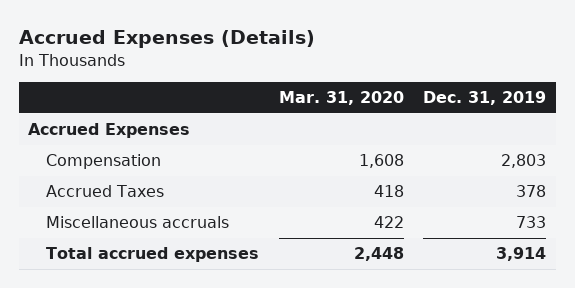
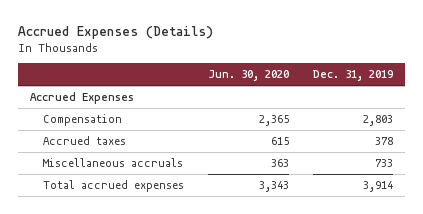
[278,91,404,106] Mar. 31, 2020 -> none
none -> [207,70,289,82] Jun. 30, 2020
[46,185,165,198] Accrued Taxes -> [42,135,126,145] Accrued taxes

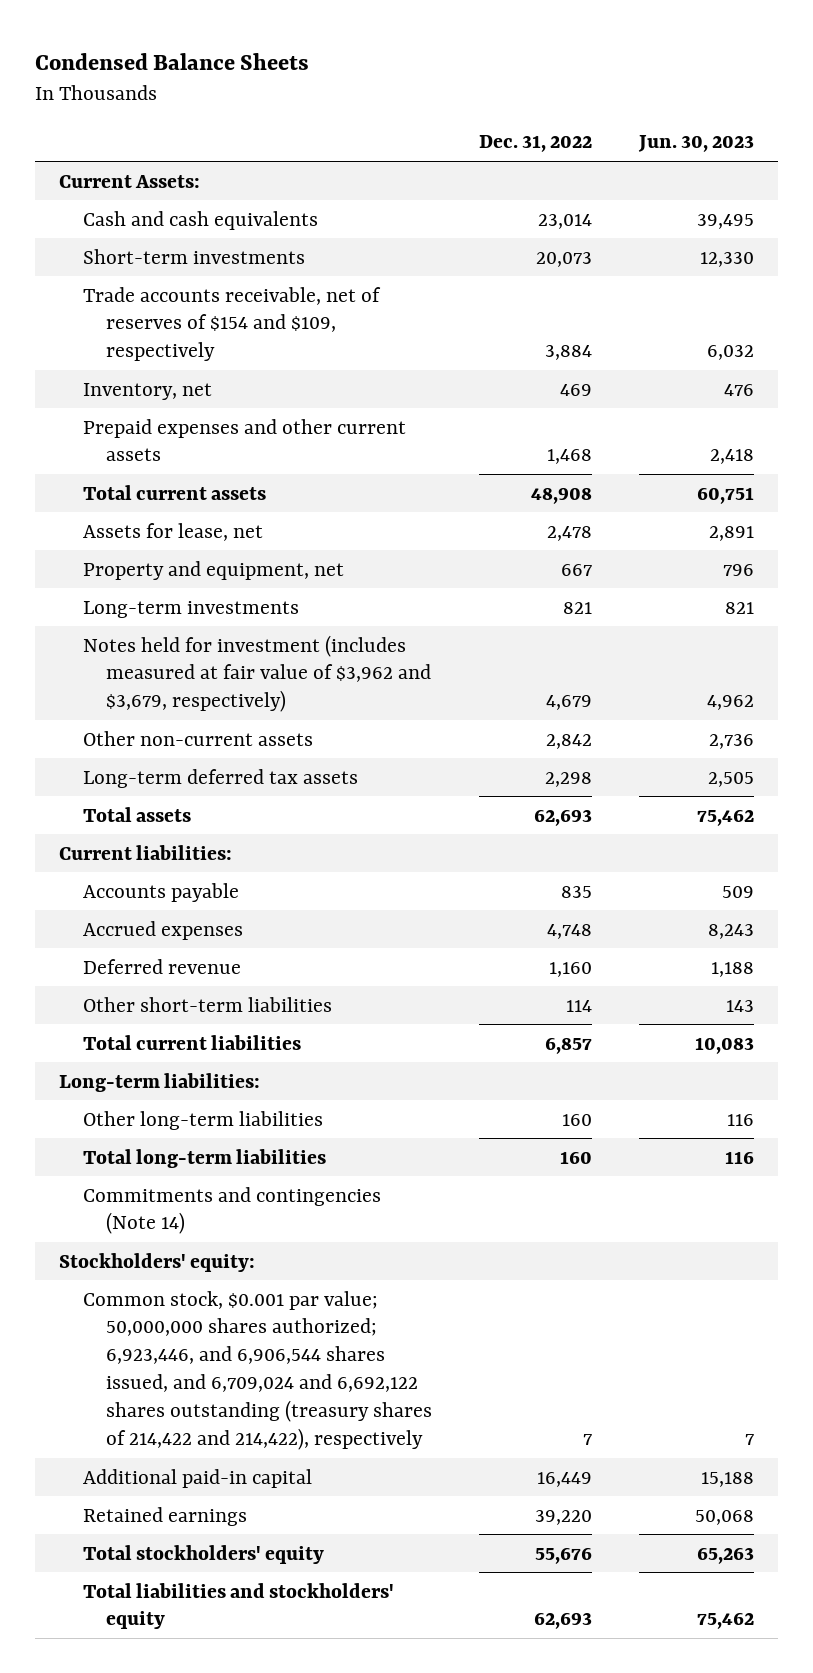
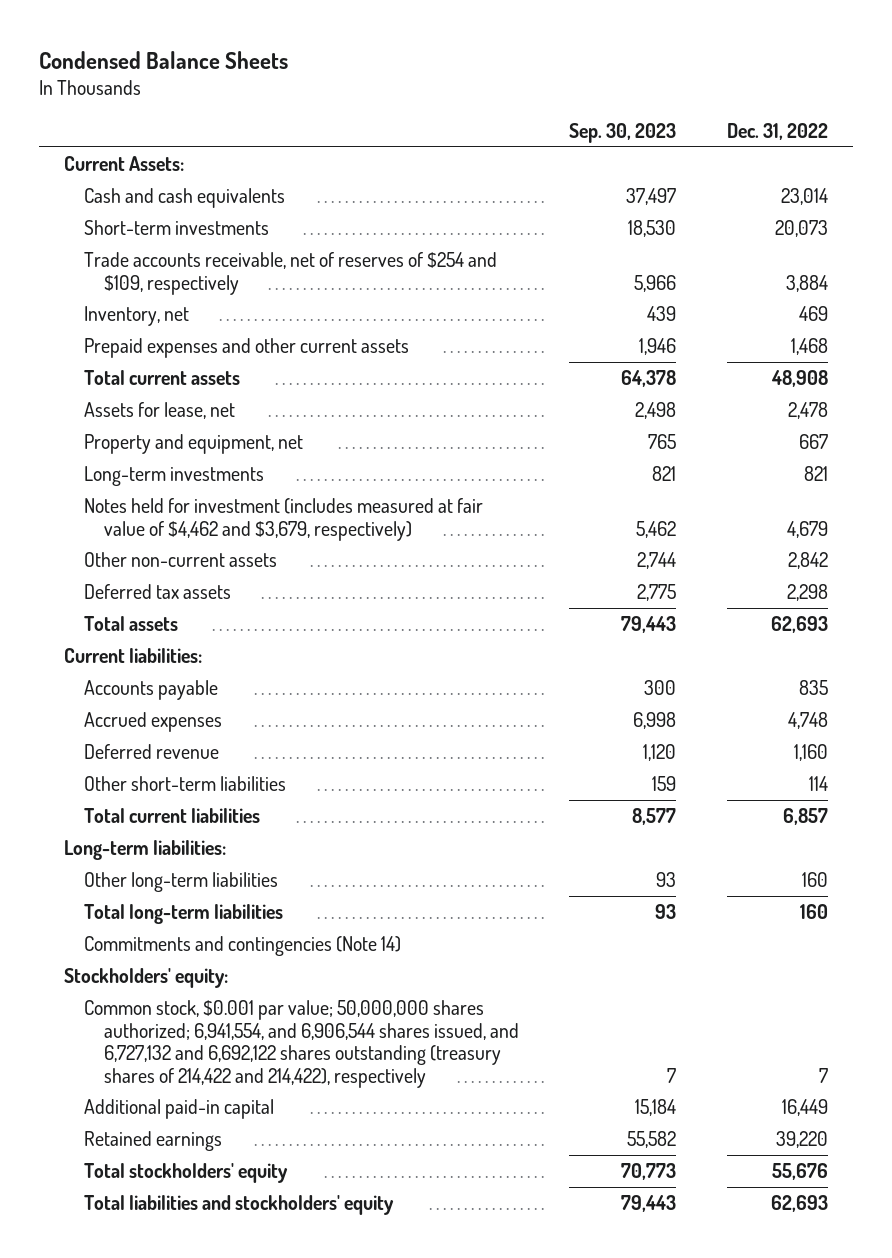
[638,135,755,153] Jun. 30, 2023 -> none
none -> [569,122,677,143] Sep. 30, 2023
[82,286,381,362] Trade accounts receivable, net of reserves of $154 and $109, respectively -> [83,251,497,295] Trade accounts receivable, net of reserves of $254 and $109, respectively
[82,634,431,713] Notes held for investment (includes measured at fair value of $3,962 and $3,679, respectively) -> [83,497,483,541] Notes held for investment (includes measured at fair value of $4,462 and $3,679, respectively)
[82,768,358,788] Long-term deferred tax assets -> [83,583,231,599] Deferred tax assets
[82,1290,432,1450] Common stock, $0.001 par value; 50,000,000 shares authorized; 6,923,446, and 6,906,544 shares issued, and 6,709,024 and 6,692,122 shares outstanding (treasury shares of 214,422 and 214,422), respectively -> [83,999,519,1088] Common stock, $0.001 par value; 50,000,000 shares authorized; 6,941,554, and 6,906,544 shares issued, and 6,727,132 and 6,692,122 shares outstanding (treasury shares of 214,422 and 214,422), respectively

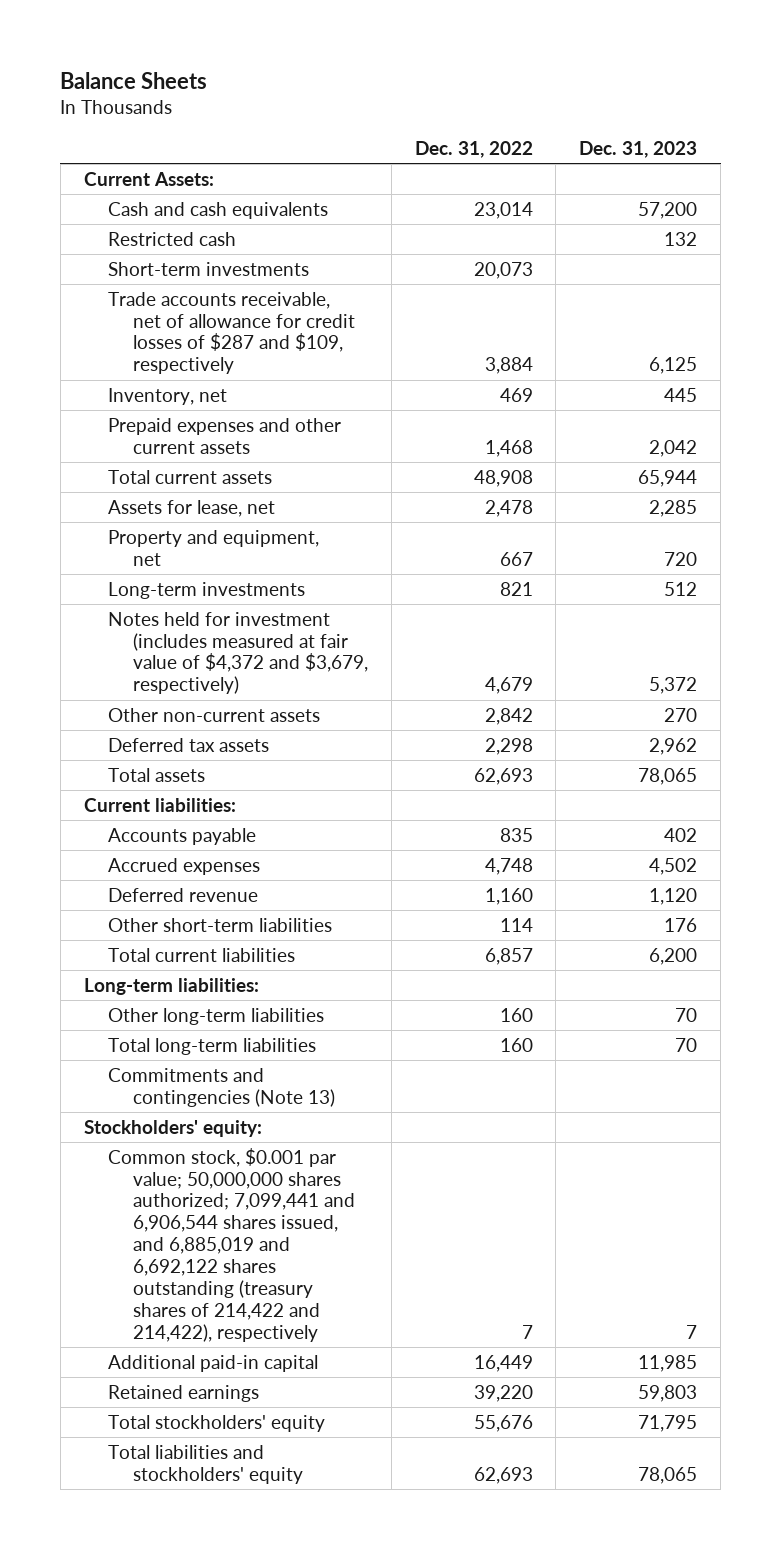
[38,50,288,69] Condensed Balance Sheets -> [60,72,208,90] Balance Sheets
[569,122,677,143] Sep. 30, 2023 -> none
none -> [579,140,698,158] Dec. 31, 2023
none -> [108,231,237,246] Restricted cash
[83,251,497,295] Trade accounts receivable, net of reserves of $254 and $109, respectively -> [108,291,355,375] Trade accounts receivable, net of allowance for credit losses of $287 and $109, respectively
[83,497,483,541] Notes held for investment (includes measured at fair value of $4,462 and $3,679, respectively) -> [108,611,368,695] Notes held for investment (includes measured at fair value of $4,372 and $3,679, respectively)
[83,935,401,956] Commitments and contingencies (Note 14) -> [108,1067,335,1107] Commitments and contingencies (Note 13)
[83,999,519,1088] Common stock, $0.001 par value; 50,000,000 shares authorized; 6,941,554, and 6,906,544 shares issued, and 6,727,132 and 6,692,122 shares outstanding (treasury shares of 214,422 and 214,422), respectively -> [108,1147,355,1342] Common stock, $0.001 par value; 50,000,000 shares authorized; 7,099,441 and 6,906,544 shares issued, and 6,885,019 and 6,692,122 shares outstanding (treasury shares of 214,422 and 214,422), respectively

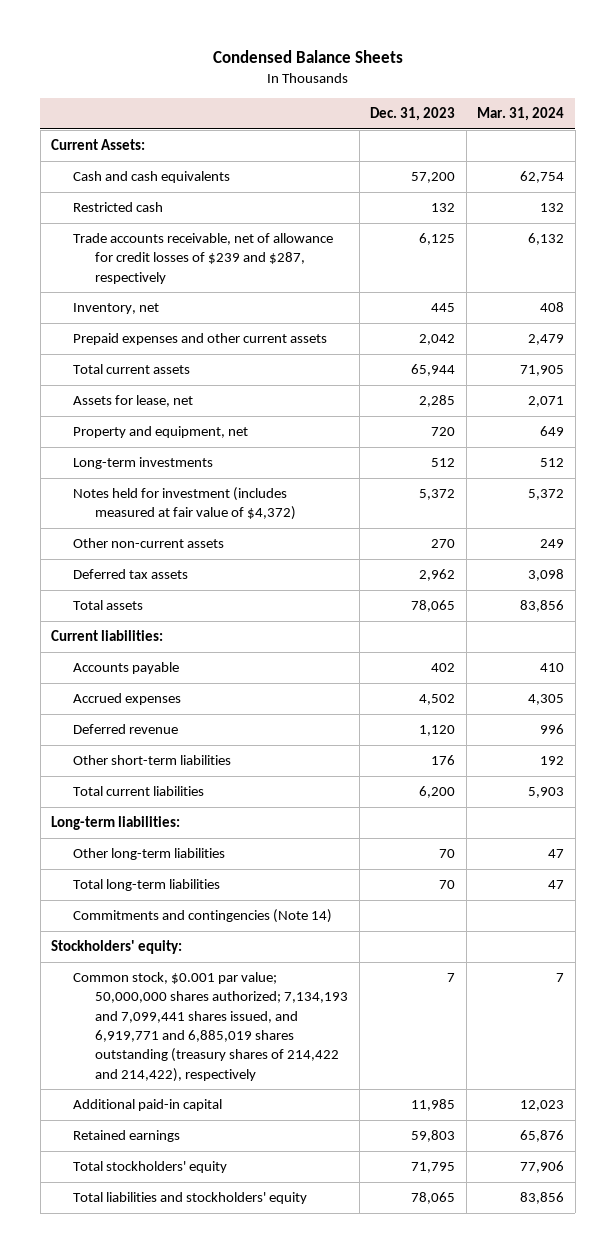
[60,72,208,90] Balance Sheets -> [212,50,403,64] Condensed Balance Sheets
[414,140,533,158] Dec. 31, 2022 -> none
none -> [477,107,565,122] Mar. 31, 2024
[108,261,310,276] Short-term investments -> none
[108,291,355,375] Trade accounts receivable, net of allowance for credit losses of $287 and $109, respectively -> [73,233,334,284] Trade accounts receivable, net of allowance for credit losses of $239 and $287, respectively
[108,611,368,695] Notes held for investment (includes measured at fair value of $4,372 and $3,679, respectively) -> [73,487,297,521] Notes held for investment (includes measured at fair value of $4,372)
[108,1067,335,1107] Commitments and contingencies (Note 13) -> [73,909,333,924] Commitments and contingencies (Note 14)
[108,1147,355,1342] Common stock, $0.001 par value; 50,000,000 shares authorized; 7,099,441 and 6,906,544 shares issued, and 6,885,019 and 6,692,122 shares outstanding (treasury shares of 214,422 and 214,422), respectively -> [73,972,349,1082] Common stock, $0.001 par value; 50,000,000 shares authorized; 7,134,193 and 7,099,441 shares issued, and 6,919,771 and 6,885,019 shares outstanding (treasury shares of 214,422 and 214,422), respectively

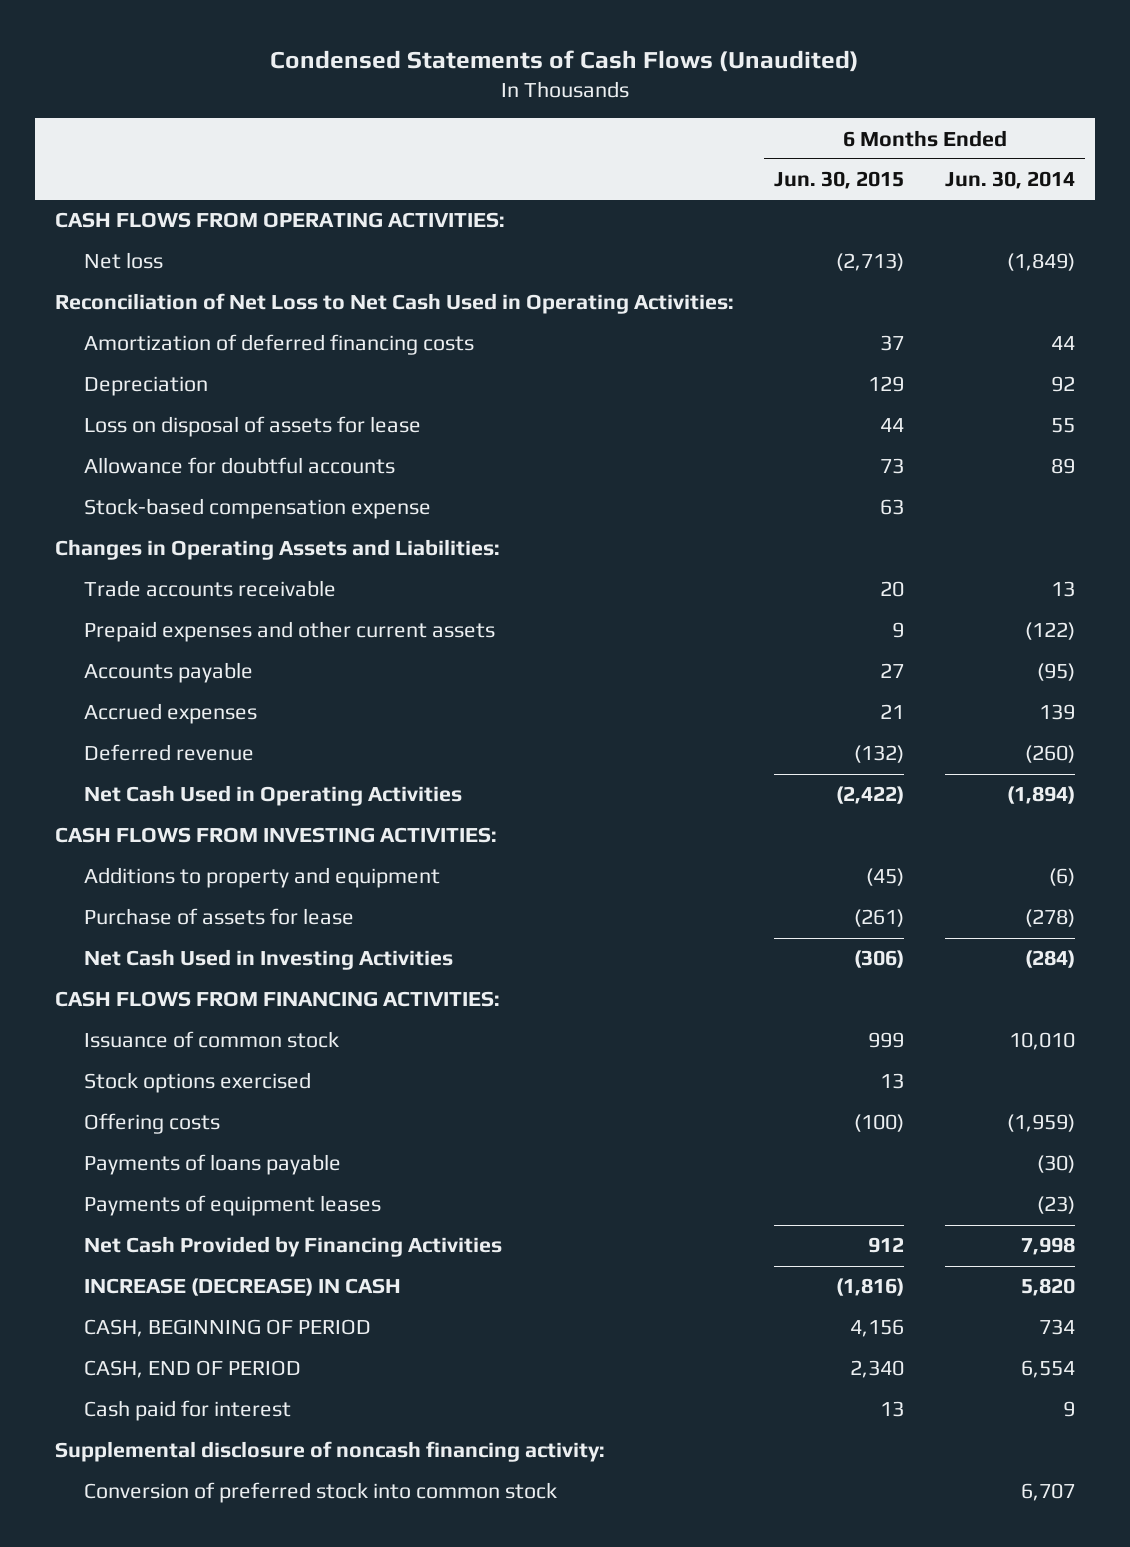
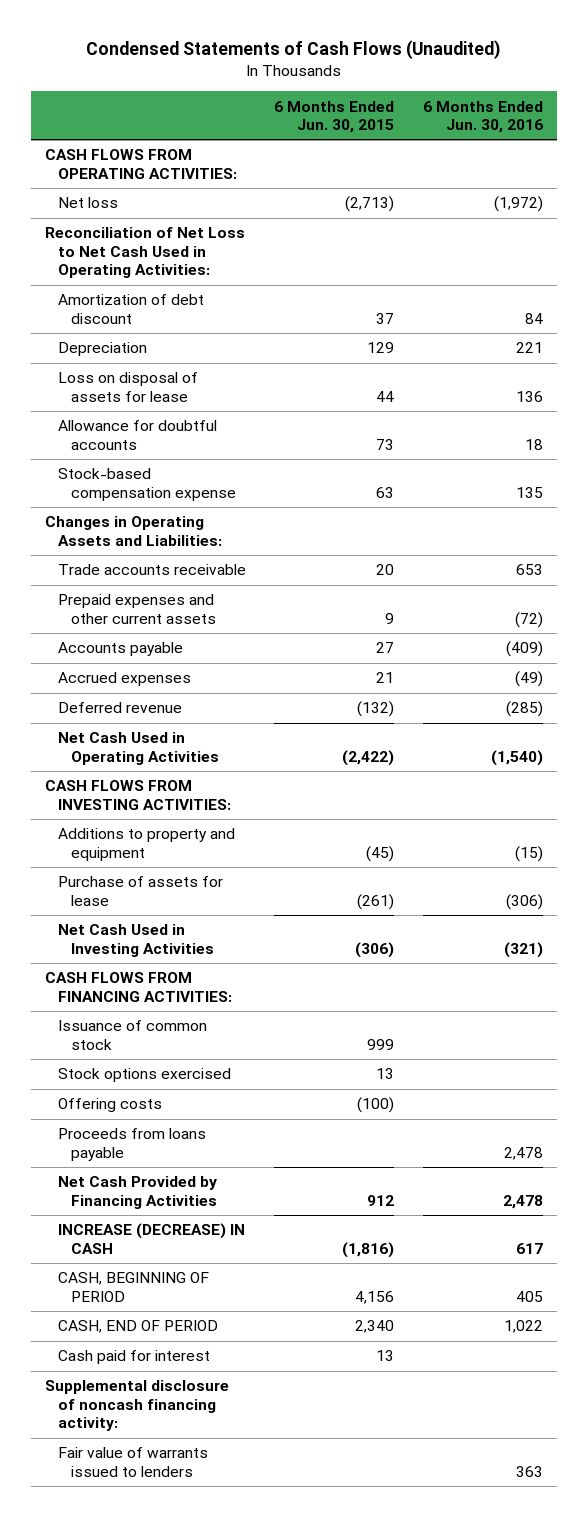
[945,171,1076,190] Jun. 30, 2014 -> none
none -> [422,100,543,134] 6 Months Ended Jun. 30, 2016
[83,334,474,356] Amortization of deferred financing costs -> [58,294,205,324] Amortization of debt discount
[83,1154,341,1176] Payments of loans payable -> none
[83,1195,381,1217] Payments of equipment leases -> none
none -> [58,1128,207,1161] Proceeds from loans payable
[83,1482,557,1504] Conversion of preferred stock into common stock -> none
none -> [58,1447,209,1477] Fair value of warrants issued to lenders

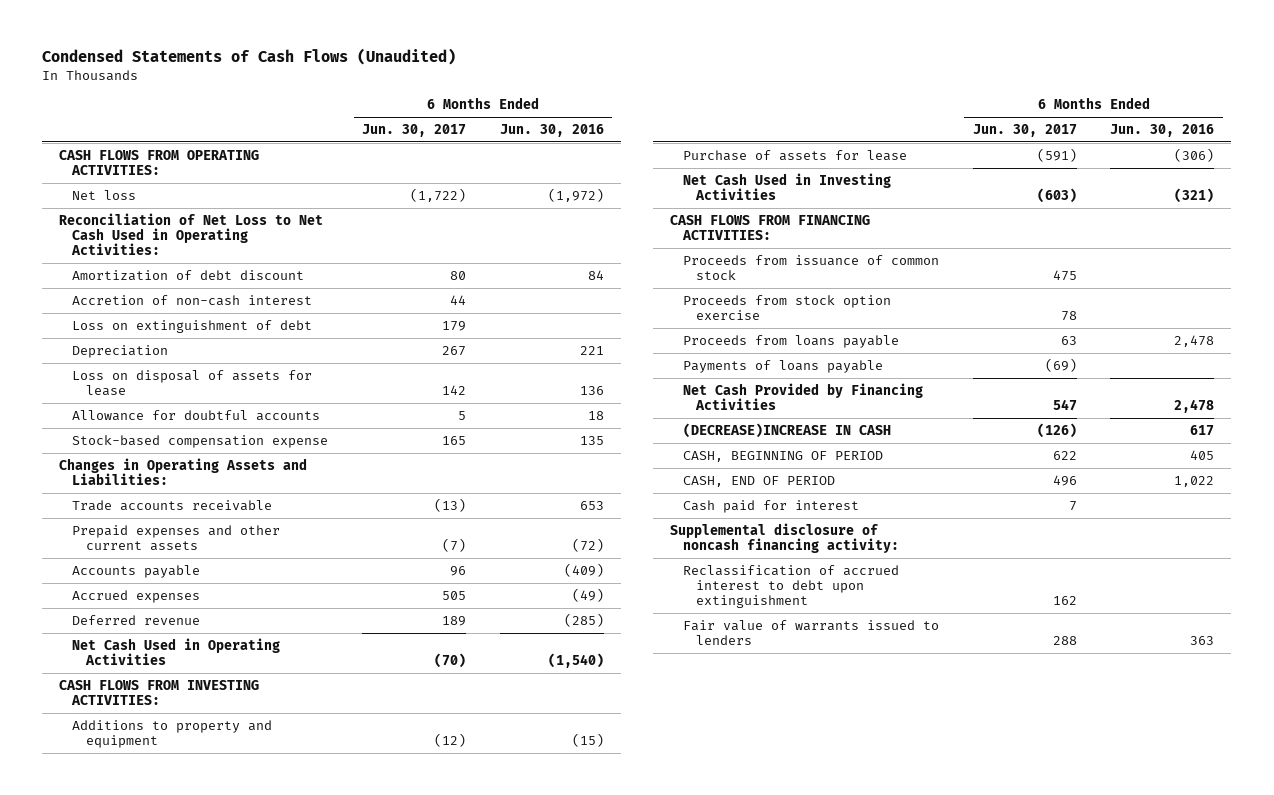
[274,100,395,134] 6 Months Ended Jun. 30, 2015 -> none
none -> [362,123,467,137] Jun. 30, 2017
none -> [72,294,313,306] Accretion of non-cash interest
none -> [72,319,313,333] Loss on extinguishment of debt
[58,1098,163,1113] Offering costs -> none
[58,1020,208,1050] Issuance of common stock -> [682,254,939,280] Proceeds from issuance of common stock
[58,1068,232,1083] Stock options exercised -> [682,294,891,320] Proceeds from stock option exercise
none -> [682,359,883,373] Payments of loans payable
[58,1223,246,1254] INCREASE (DECREASE) IN CASH -> [682,422,891,438] (DECREASE)INCREASE IN CASH
none -> [682,564,899,609] Reclassification of accrued interest to debt upon extinguishment

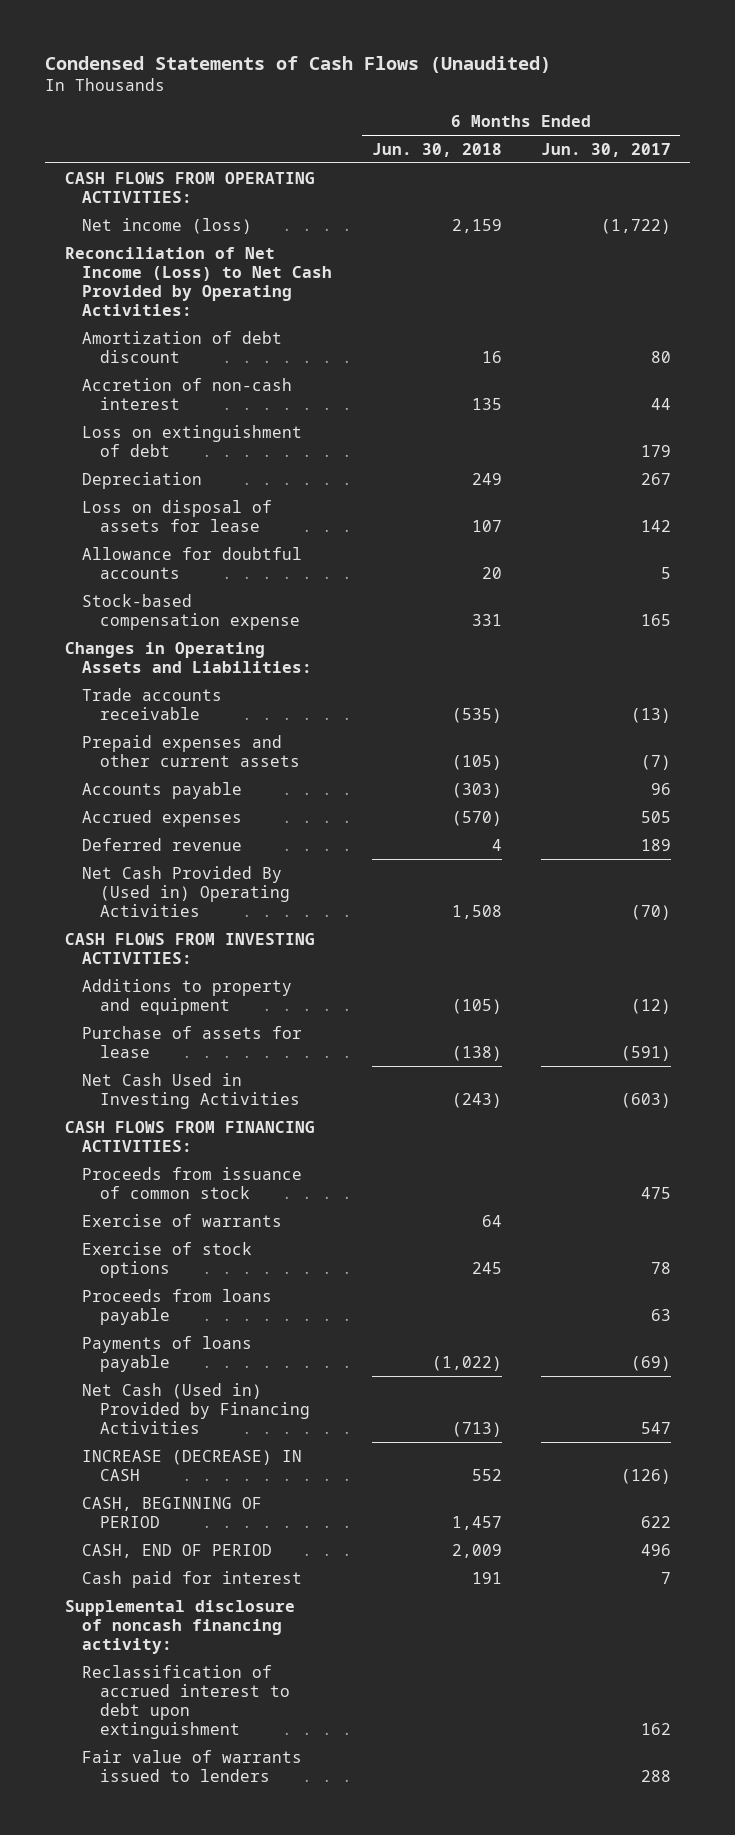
[499,123,604,137] Jun. 30, 2016 -> none
none -> [371,142,502,157] Jun. 30, 2018
[72,189,137,200] Net loss -> [82,217,253,234] Net income (loss)
[59,212,324,256] Reconciliation of Net Loss to Net Cash Used in Operating Activities: -> [64,246,333,316] Reconciliation of Net Income (Loss) to Net Cash Provided by Operating Activities:
[72,637,281,665] Net Cash Used in Operating Activities -> [82,865,291,917] Net Cash Provided By (Used in) Operating Activities
none -> [82,1213,283,1227] Exercise of warrants
[682,294,891,320] Proceeds from stock option exercise -> [82,1241,253,1278] Exercise of stock options
[682,382,923,410] Net Cash Provided by Financing Activities -> [82,1382,311,1434] Net Cash (Used in) Provided by Financing Activities
[682,422,891,438] (DECREASE)INCREASE IN CASH -> [82,1449,303,1481] INCREASE (DECREASE) IN CASH

